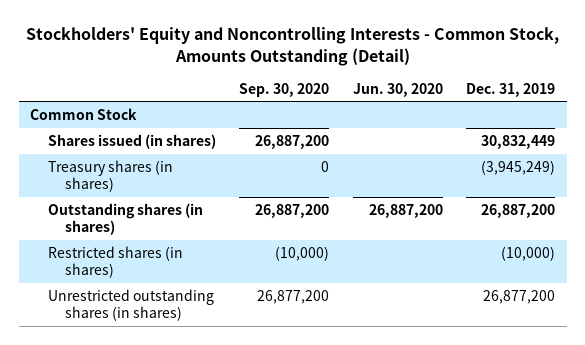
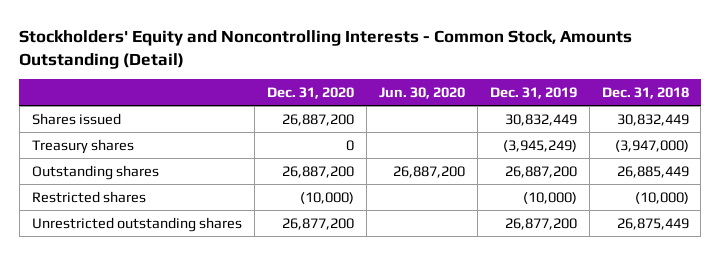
[239,82,330,97] Sep. 30, 2020 -> none
none -> [266,87,354,100] Dec. 31, 2020
none -> [601,87,689,100] Dec. 31, 2018
[30,107,138,120] Common Stock -> none
[47,133,216,149] Shares issued (in shares) -> [31,112,121,125] Shares issued
[47,159,173,192] Treasury shares (in shares) -> [31,138,134,154] Treasury shares
[47,202,203,235] Outstanding shares (in shares) -> [31,164,159,180] Outstanding shares
[47,245,183,278] Restricted shares (in shares) -> [31,190,146,203] Restricted shares
[47,288,214,321] Unrestricted outstanding shares (in shares) -> [31,216,242,232] Unrestricted outstanding shares

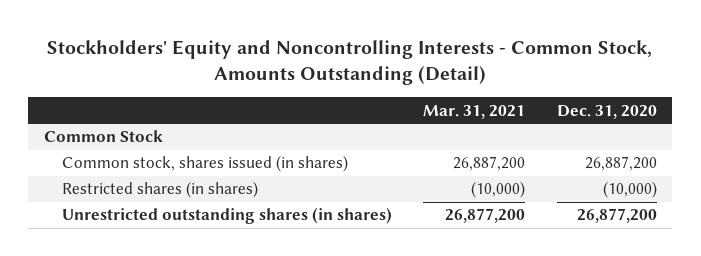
[378,87,465,100] Jun. 30, 2020 -> none
[489,87,577,100] Dec. 31, 2019 -> none
[601,87,689,100] Dec. 31, 2018 -> none
none -> [423,104,526,119] Mar. 31, 2021
[31,138,134,154] Treasury shares -> none
[31,164,159,180] Outstanding shares -> none
none -> [43,130,163,143] Common Stock
[31,112,121,125] Shares issued -> [61,155,348,173] Common stock, shares issued (in shares)
[31,190,146,203] Restricted shares -> [61,181,258,199] Restricted shares (in shares)
[31,216,242,232] Unrestricted outstanding shares -> [61,207,392,225] Unrestricted outstanding shares (in shares)

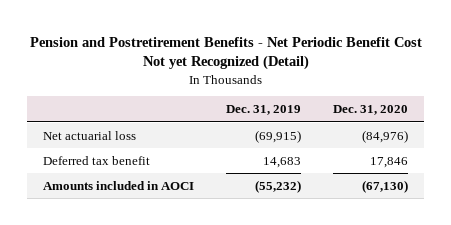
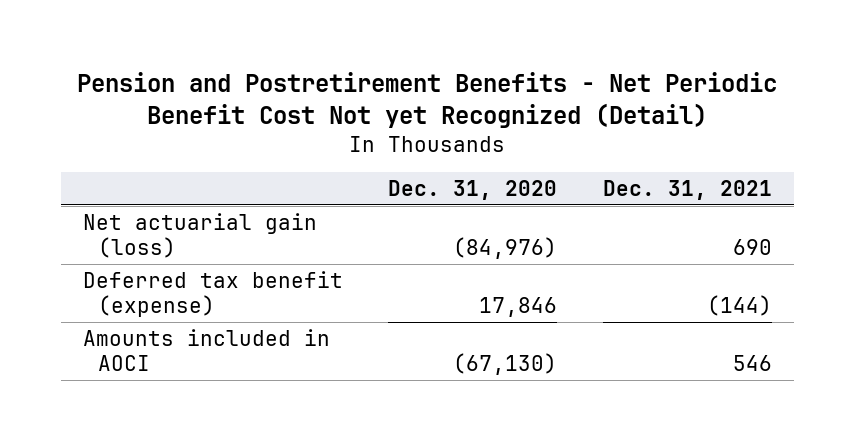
[226,105,302,116] Dec. 31, 2019 -> none
none -> [602,179,772,200] Dec. 31, 2021
[42,130,136,140] Net actuarial loss -> [83,212,318,258] Net actuarial gain (loss)
[42,155,150,165] Deferred tax benefit -> [83,270,344,317] Deferred tax benefit (expense)

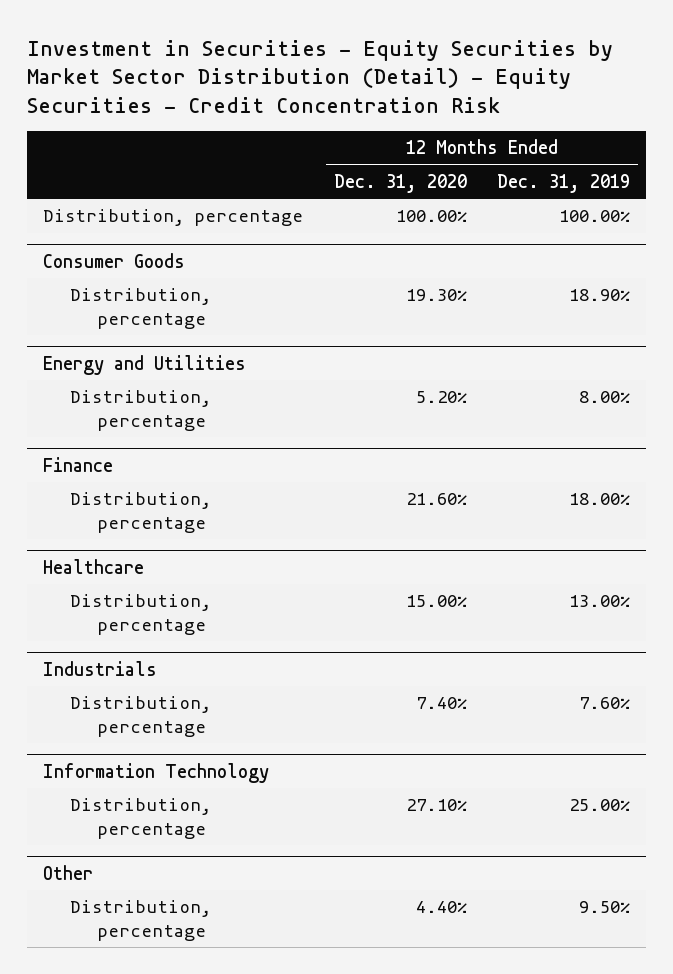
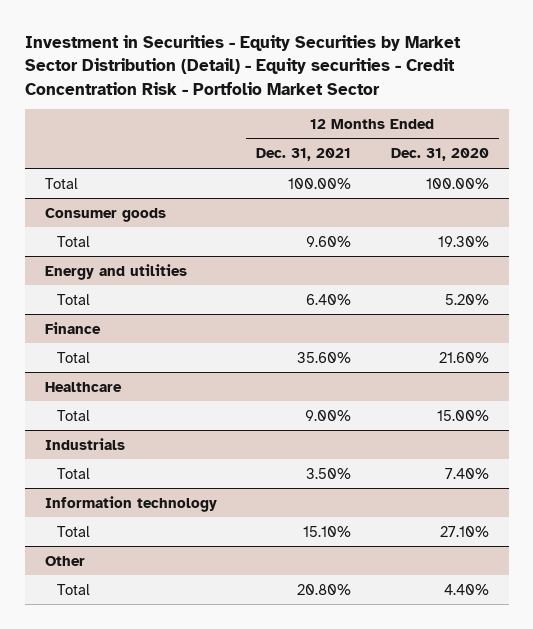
[27,39,614,113] Investment in Securities - Equity Securities by Market Sector Distribution (Detail) - Equity Securities - Credit Concentration Risk -> [24,35,461,95] Investment in Securities - Equity Securities by Market Sector Distribution (Detail) - Equity securities - Credit Concentration Risk - Portfolio Market Sector
[497,173,631,193] Dec. 31, 2019 -> none
none -> [256,148,352,162] Dec. 31, 2021
[42,209,303,227] Distribution, percentage -> [44,177,78,189] Total
[42,252,185,268] Consumer Goods -> [44,207,166,222] Consumer goods
[70,288,212,329] Distribution, percentage -> [56,235,90,247] Total
[42,354,246,375] Energy and Utilities -> [44,263,187,280] Energy and utilities
[70,390,212,431] Distribution, percentage -> [56,293,90,305] Total
[70,492,212,533] Distribution, percentage -> [56,351,90,363] Total
[70,594,212,635] Distribution, percentage -> [56,409,90,421] Total
[70,696,212,737] Distribution, percentage -> [56,467,90,479] Total
[42,762,269,783] Information Technology -> [44,495,217,512] Information technology
[70,798,212,839] Distribution, percentage -> [56,525,90,537] Total
[70,900,212,941] Distribution, percentage -> [56,583,90,595] Total

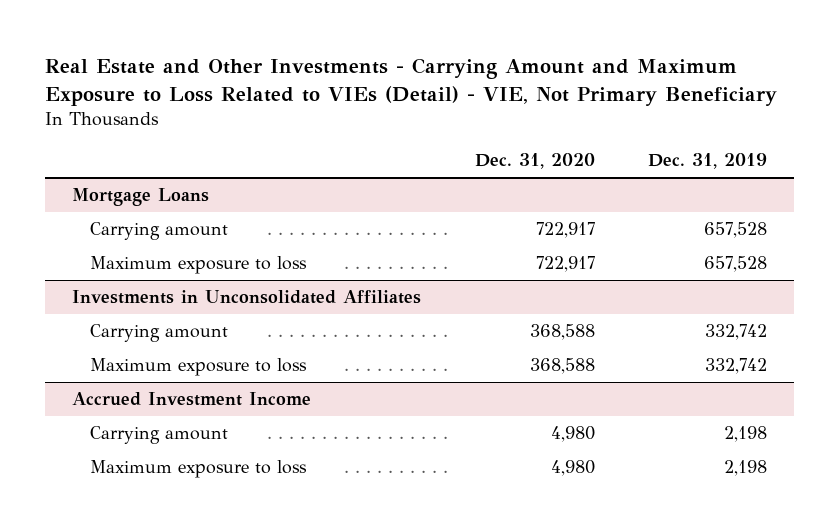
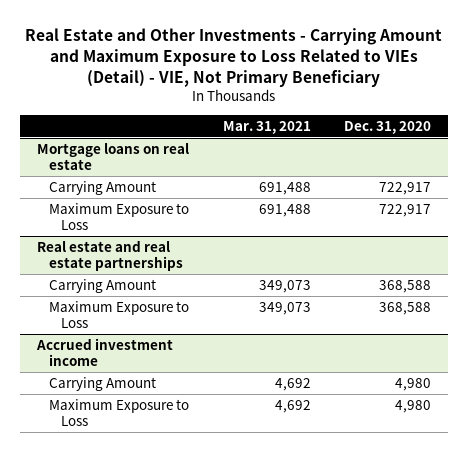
[648,153,768,170] Dec. 31, 2019 -> none
none -> [222,120,311,134] Mar. 31, 2021
[71,188,209,207] Mortgage Loans -> [36,142,189,170] Mortgage loans on real estate
[90,222,229,241] Carrying amount -> [48,180,156,195] Carrying Amount
[90,256,308,275] Maximum exposure to loss -> [48,202,189,230] Maximum Exposure to Loss
[71,290,421,305] Investments in Unconsolidated Affiliates -> [36,239,183,271] Real estate and real estate partnerships
[90,324,229,343] Carrying amount -> [48,278,156,293] Carrying Amount
[90,358,308,377] Maximum exposure to loss -> [48,300,189,328] Maximum Exposure to Loss
[71,392,311,407] Accrued Investment Income -> [35,337,173,366] Accrued investment income
[90,426,229,445] Carrying amount -> [48,376,156,391] Carrying Amount
[90,460,308,479] Maximum exposure to loss -> [48,398,189,426] Maximum Exposure to Loss

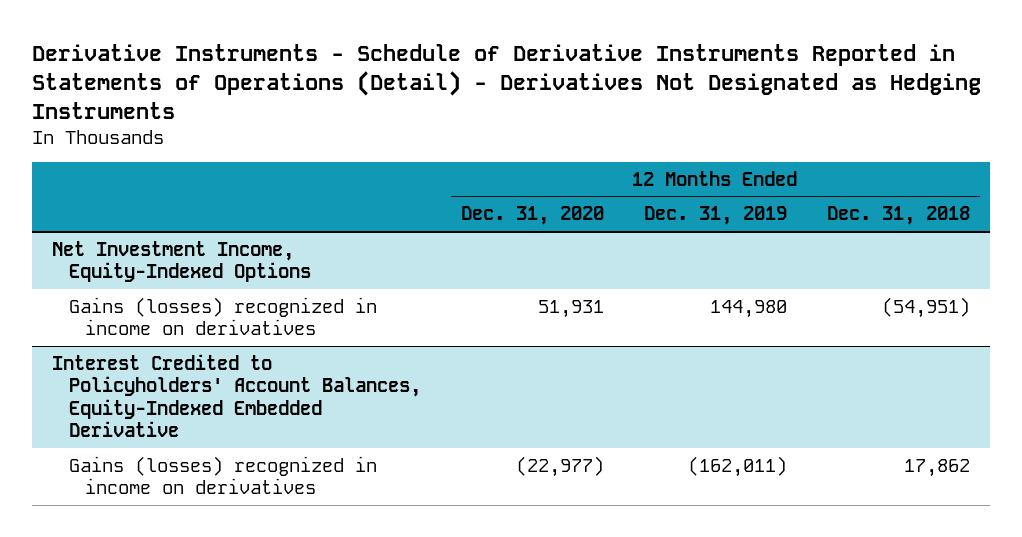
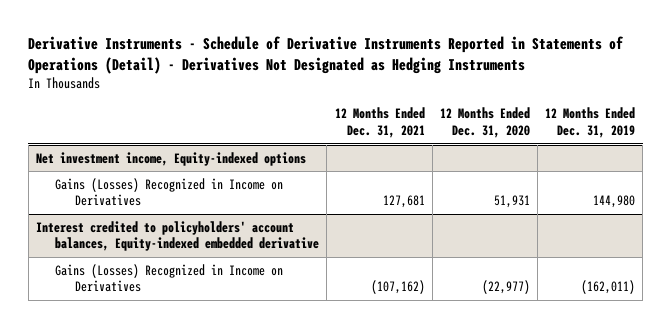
[826,206,970,226] Dec. 31, 2018 -> none
none -> [334,107,425,139] 12 Months Ended Dec. 31, 2021
[52,240,311,283] Net Investment Income, Equity-Indexed Options -> [35,151,306,166] Net investment income, Equity-indexed options
[68,296,377,336] Gains (losses) recognized in income on derivatives -> [55,177,284,207] Gains (Losses) Recognized in Income on Derivatives
[52,353,421,438] Interest Credited to Policyholders' Account Balances, Equity-Indexed Embedded Derivative -> [35,220,320,252] Interest credited to policyholders' account balances, Equity-indexed embedded derivative
[68,455,377,495] Gains (losses) recognized in income on derivatives -> [55,263,284,293] Gains (Losses) Recognized in Income on Derivatives

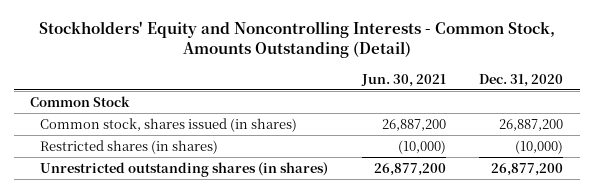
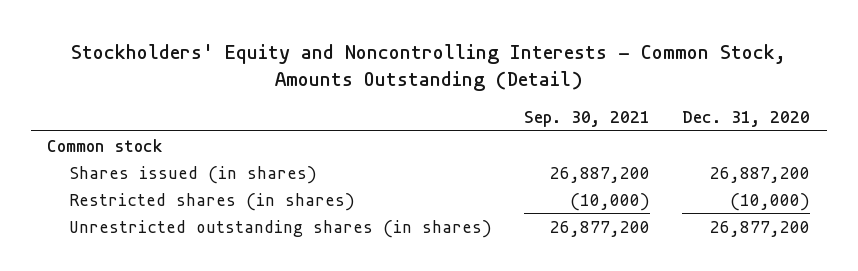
[360,73,446,87] Jun. 30, 2021 -> none
none -> [524,111,651,128] Sep. 30, 2021
[30,95,131,107] Common Stock -> [47,138,164,152] Common stock
[39,117,297,132] Common stock, shares issued (in shares) -> [69,165,318,184] Shares issued (in shares)

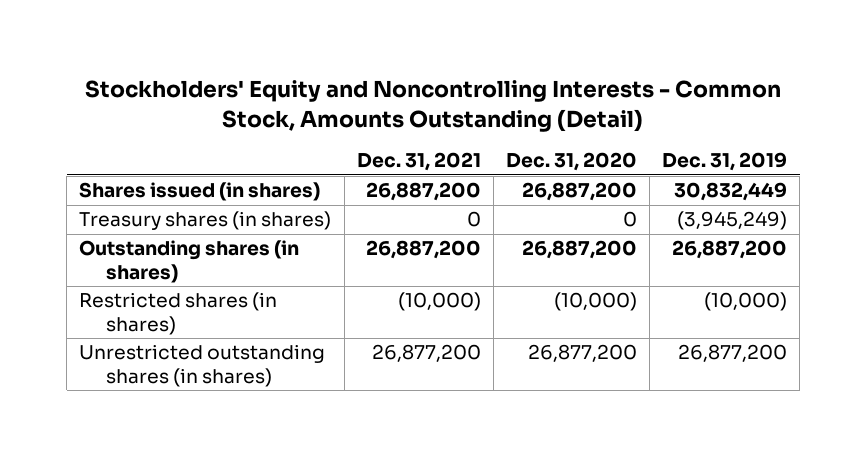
[524,111,651,128] Sep. 30, 2021 -> none
none -> [356,152,481,172] Dec. 31, 2021
none -> [661,152,787,172] Dec. 31, 2019
[47,138,164,152] Common stock -> none
none -> [79,211,332,231] Treasury shares (in shares)
none -> [79,240,300,283] Outstanding shares (in shares)

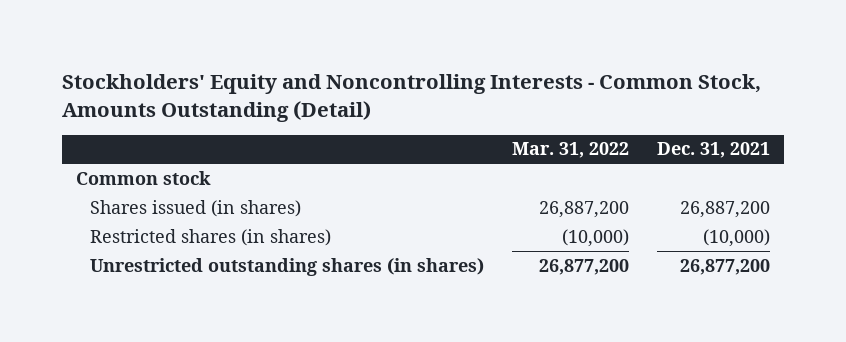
[505,152,637,172] Dec. 31, 2020 -> none
[661,152,787,172] Dec. 31, 2019 -> none
none -> [512,142,630,159] Mar. 31, 2022
none -> [75,170,211,185] Common stock
[79,211,332,231] Treasury shares (in shares) -> none
[79,240,300,283] Outstanding shares (in shares) -> none

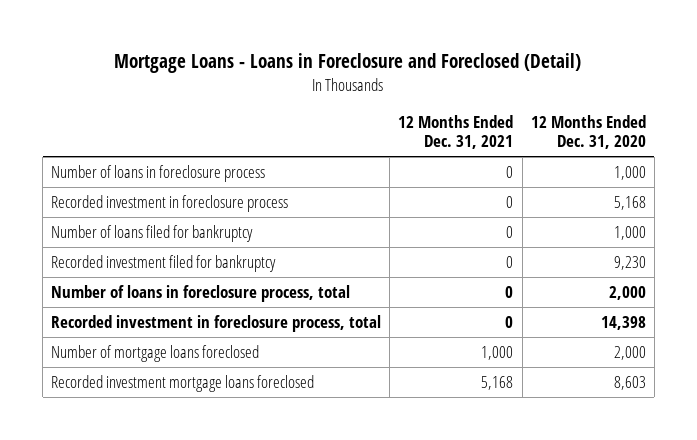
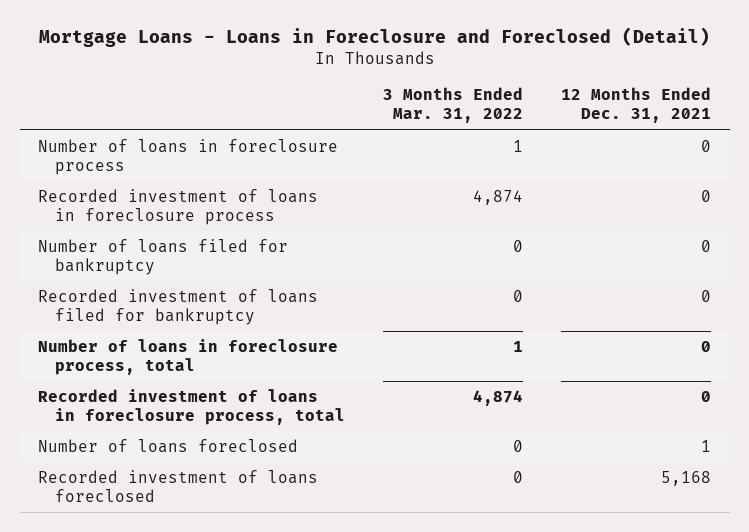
[530,114,646,150] 12 Months Ended Dec. 31, 2020 -> none
none -> [383,87,524,124] 3 Months Ended Mar. 31, 2022
[51,194,289,212] Recorded investment in foreclosure process -> [38,188,319,226] Recorded investment of loans in foreclosure process
[51,254,277,272] Recorded investment filed for bankruptcy -> [38,288,319,326] Recorded investment of loans filed for bankruptcy
[51,314,382,332] Recorded investment in foreclosure process, total -> [38,388,346,426] Recorded investment of loans in foreclosure process, total
[51,344,260,362] Number of mortgage loans foreclosed -> [38,438,299,453] Number of loans foreclosed
[481,345,514,360] 1,000 -> [700,439,711,452] 1
[51,374,315,392] Recorded investment mortgage loans foreclosed -> [38,469,319,503] Recorded investment of loans foreclosed

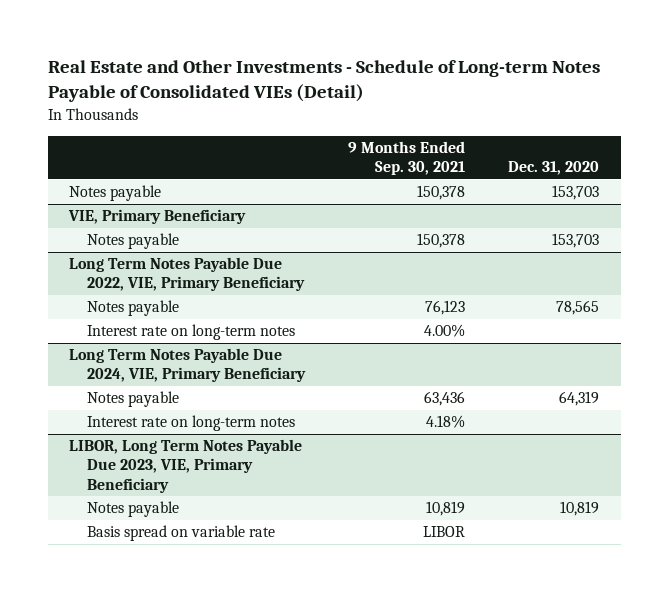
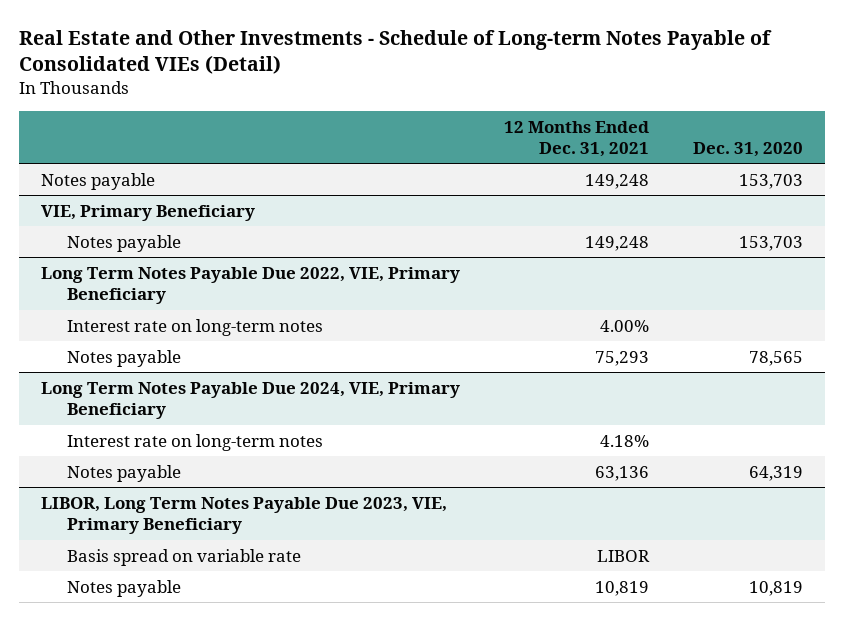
[348,141,466,176] 9 Months Ended Sep. 30, 2021 -> none
none -> [503,120,649,157] 12 Months Ended Dec. 31, 2021
[87,300,180,317] Notes payable -> [66,349,181,367] Notes payable
[87,391,180,408] Notes payable -> [66,464,181,482] Notes payable
[87,501,180,518] Notes payable -> [66,579,181,597] Notes payable

